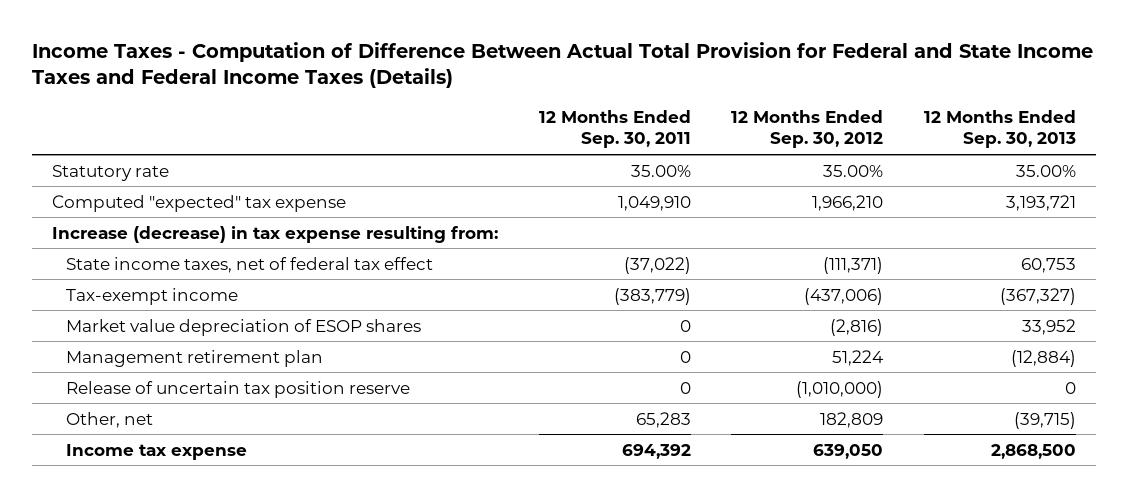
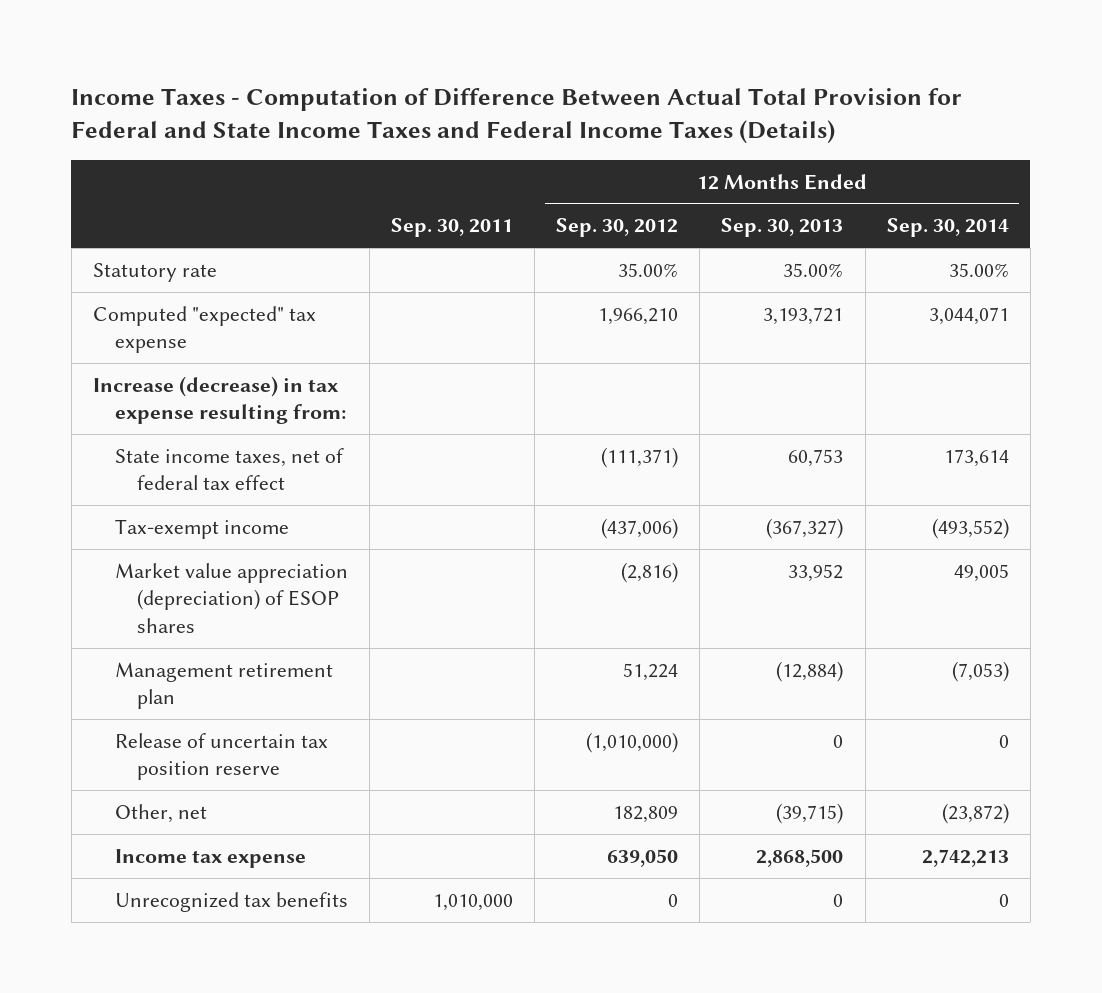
[538,109,691,149] 12 Months Ended Sep. 30, 2011 -> none
none -> [391,218,514,238] Sep. 30, 2011
none -> [886,218,1009,238] Sep. 30, 2014
[65,318,421,336] Market value depreciation of ESOP shares -> [114,562,348,633] Market value appreciation (depreciation) of ESOP shares
none -> [114,891,348,912] Unrecognized tax benefits

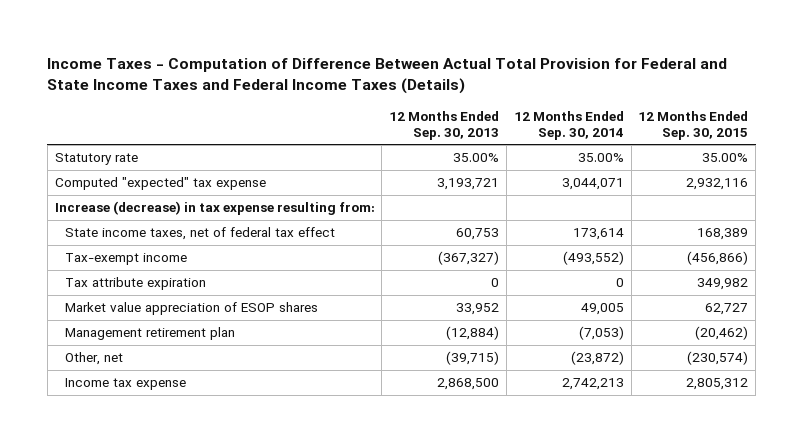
[391,218,514,238] Sep. 30, 2011 -> none
[556,218,679,238] Sep. 30, 2012 -> none
none -> [638,110,749,140] 12 Months Ended Sep. 30, 2015
none -> [64,277,206,291] Tax attribute expiration
[114,562,348,633] Market value appreciation (depreciation) of ESOP shares -> [64,302,318,316] Market value appreciation of ESOP shares
[114,732,328,781] Release of uncertain tax position reserve -> none
[114,891,348,912] Unrecognized tax benefits -> none

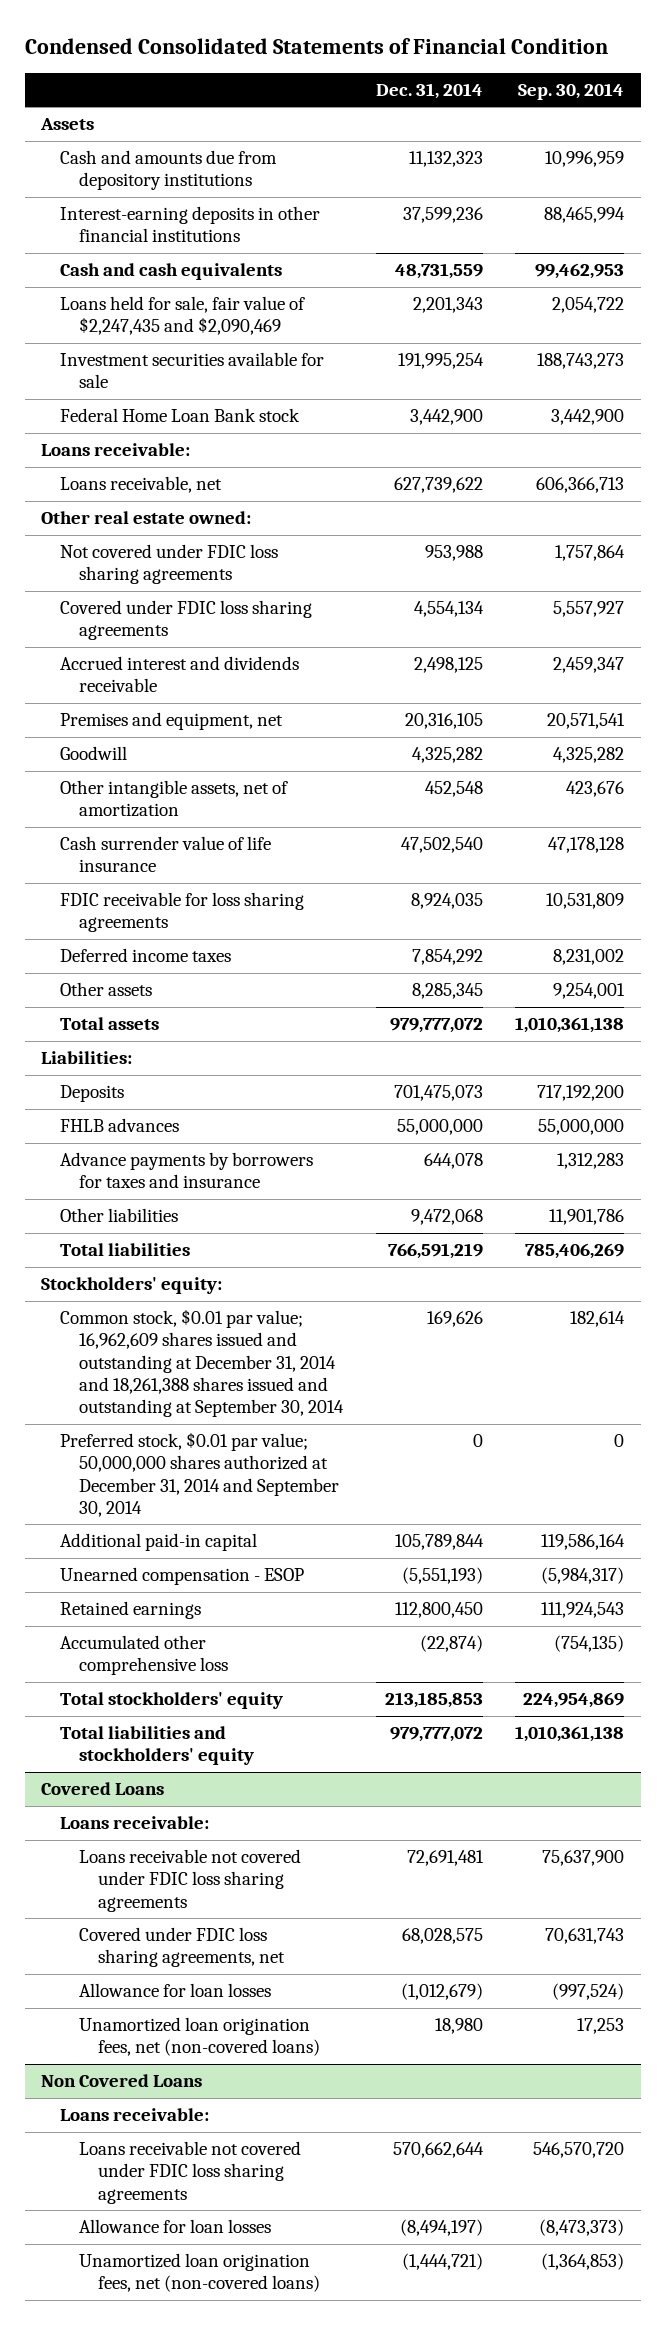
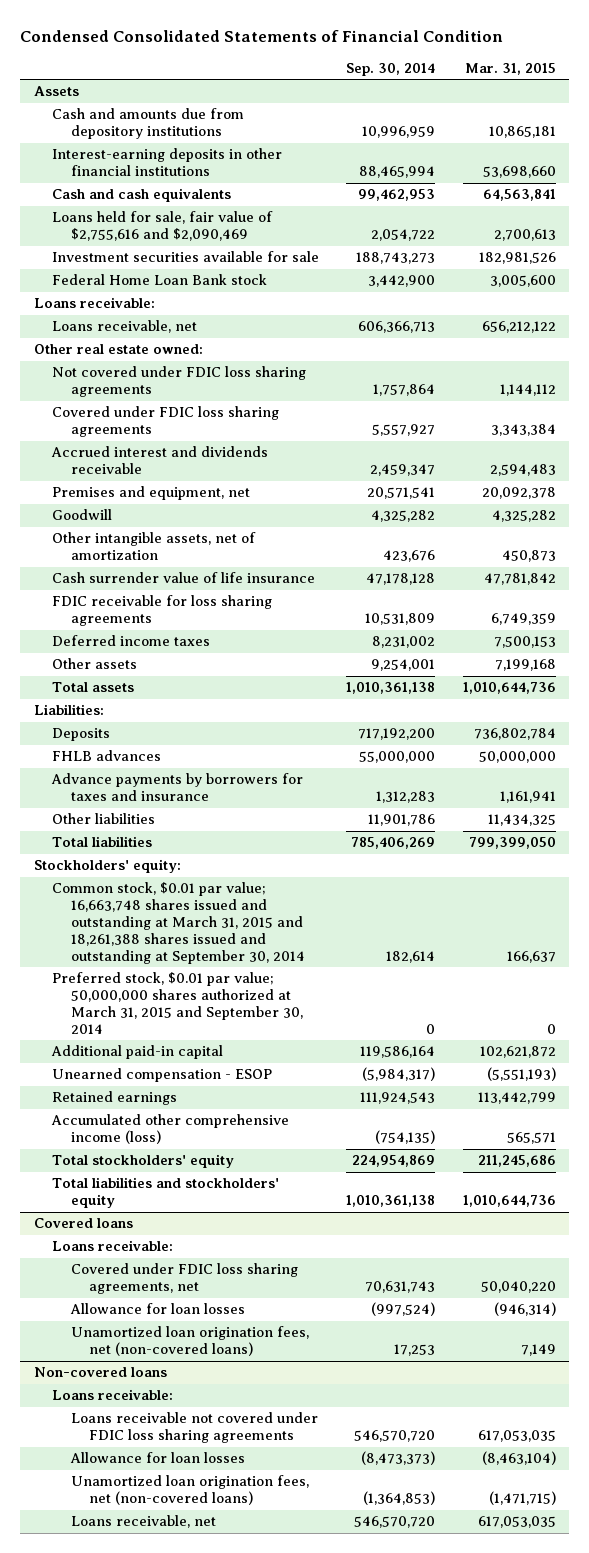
[375,82,483,99] Dec. 31, 2014 -> none
none -> [464,62,556,75] Mar. 31, 2015
[60,296,306,336] Loans held for sale, fair value of $2,247,435 and $2,090,469 -> [52,211,274,242] Loans held for sale, fair value of $2,755,616 and $2,090,469
[60,1309,345,1418] Common stock, $0.01 par value; 16,962,609 shares issued and outstanding at December 31, 2014 and 18,261,388 shares issued and outstanding at September 30, 2014 -> [52,882,305,964] Common stock, $0.01 par value; 16,663,748 shares issued and outstanding at March 31, 2015 and 18,261,388 shares issued and outstanding at September 30, 2014
[60,1432,340,1517] Preferred stock, $0.01 par value; 50,000,000 shares authorized at December 31, 2014 and September 30, 2014 -> [52,972,303,1035] Preferred stock, $0.01 par value; 50,000,000 shares authorized at March 31, 2015 and September 30, 2014
[60,1635,229,1676] Accumulated other comprehensive loss -> [51,1114,290,1145] Accumulated other comprehensive income (loss)
[41,1782,165,1796] Covered Loans -> [33,1218,133,1229] Covered loans
[79,1849,302,1912] Loans receivable not covered under FDIC loss sharing agreements -> none
[41,2074,203,2088] Non Covered Loans -> [33,1367,167,1378] Non-covered loans
none -> [70,1515,216,1529] Loans receivable, net

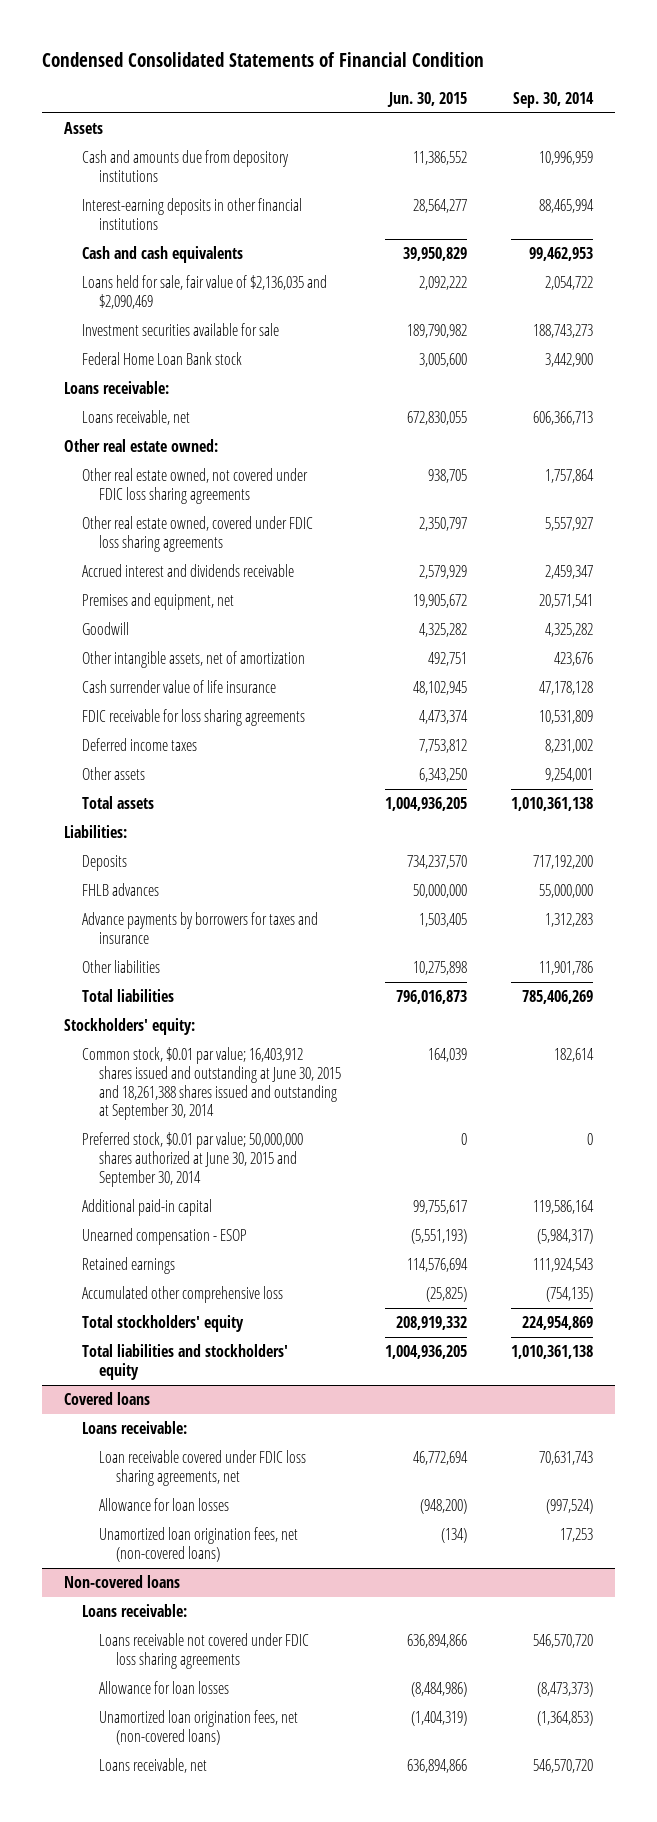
[464,62,556,75] Mar. 31, 2015 -> none
none -> [386,91,467,107] Jun. 30, 2015
[52,211,274,242] Loans held for sale, fair value of $2,755,616 and $2,090,469 -> [81,275,327,310] Loans held for sale, fair value of $2,136,035 and $2,090,469
[52,366,307,398] Not covered under FDIC loss sharing agreements -> [81,468,308,505] Other real estate owned, not covered under FDIC loss sharing agreements
[52,406,280,438] Covered under FDIC loss sharing agreements -> [81,516,313,553] Other real estate owned, covered under FDIC loss sharing agreements
[52,882,305,964] Common stock, $0.01 par value; 16,663,748 shares issued and outstanding at March 31, 2015 and 18,261,388 shares issued and outstanding at September 30, 2014 -> [81,1047,341,1121] Common stock, $0.01 par value; 16,403,912 shares issued and outstanding at June 30, 2015 and 18,261,388 shares issued and outstanding at September 30, 2014
[52,972,303,1035] Preferred stock, $0.01 par value; 50,000,000 shares authorized at March 31, 2015 and September 30, 2014 -> [81,1132,303,1187] Preferred stock, $0.01 par value; 50,000,000 shares authorized at June 30, 2015 and September 30, 2014
[51,1114,290,1145] Accumulated other comprehensive income (loss) -> [81,1286,283,1304] Accumulated other comprehensive loss
[70,1263,298,1295] Covered under FDIC loss sharing agreements, net -> [98,1450,306,1487] Loan receivable covered under FDIC loss sharing agreements, net

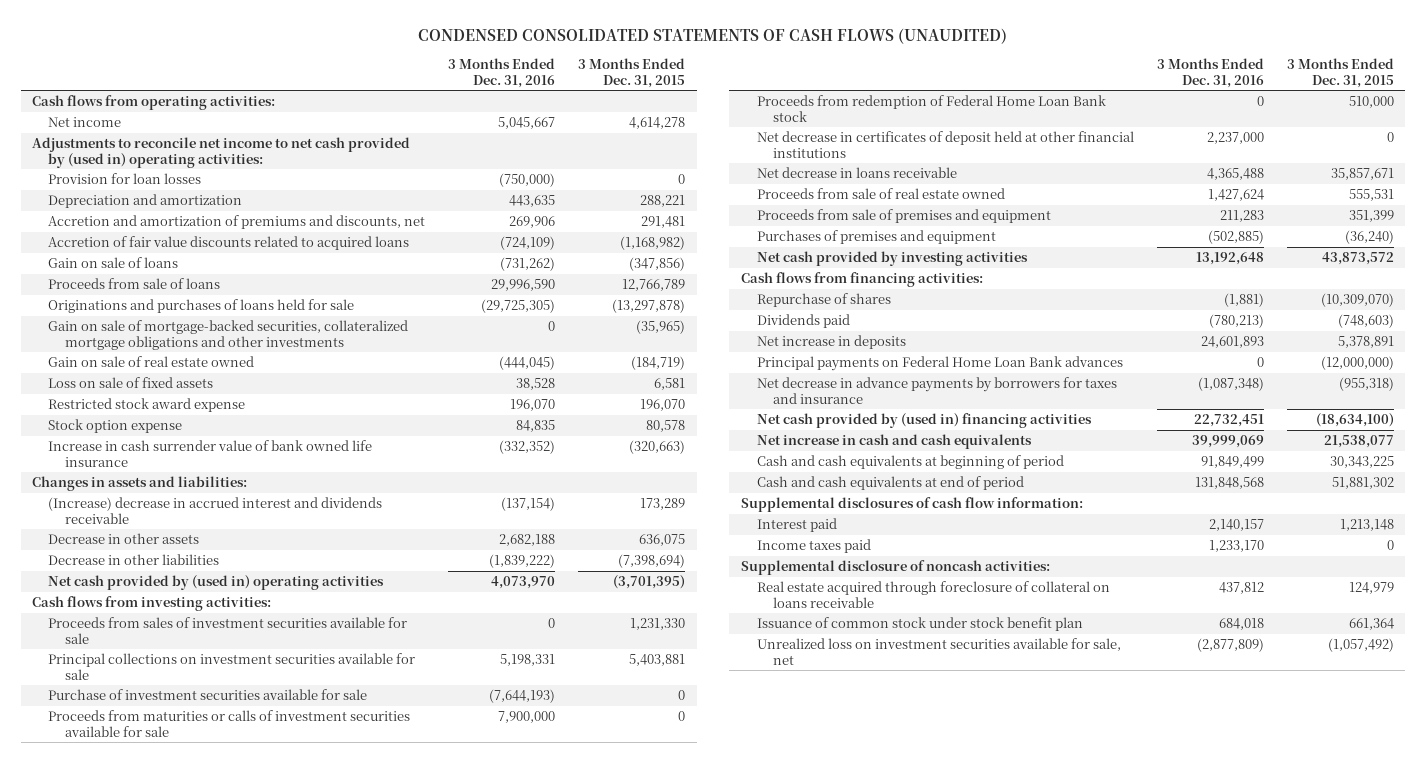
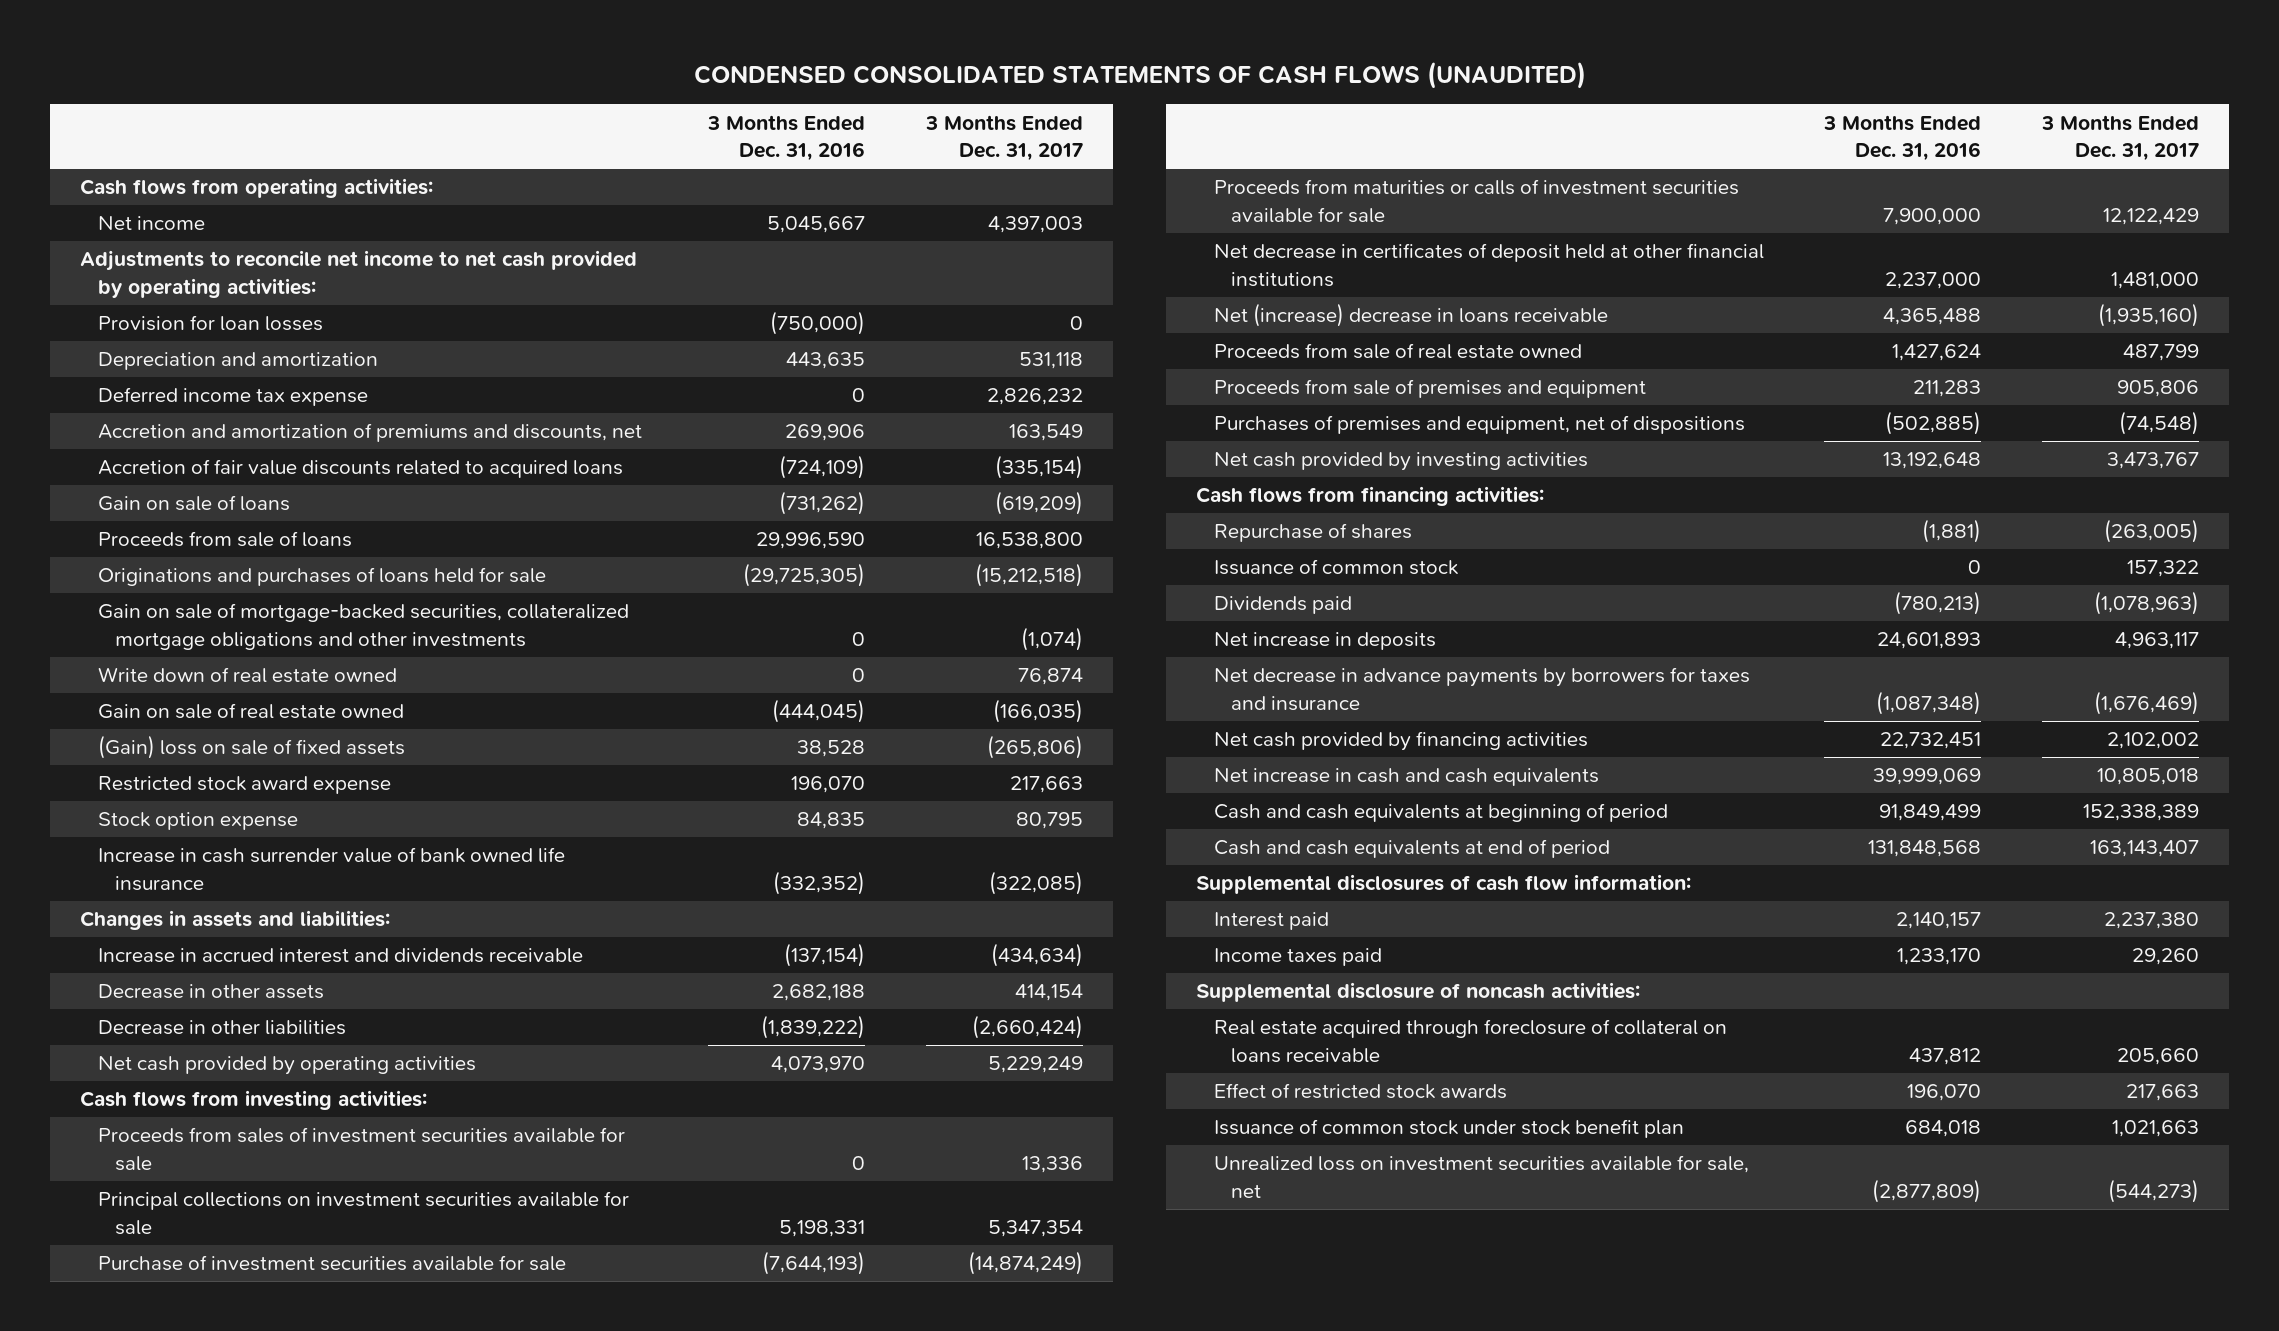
[578,57,686,88] 3 Months Ended Dec. 31, 2015 -> none
none -> [924,114,1083,162] 3 Months Ended Dec. 31, 2017
[32,137,411,168] Adjustments to reconcile net income to net cash provided by (used in) operating activities: -> [80,250,638,298] Adjustments to reconcile net income to net cash provided by operating activities:
none -> [97,387,368,407] Deferred income tax expense
none -> [97,667,397,684] Write down of real estate owned
[48,377,214,389] Loss on sale of fixed assets -> [97,735,405,760] (Gain) loss on sale of fixed assets
[48,497,383,524] (Increase) decrease in accrued interest and dividends receivable -> [97,948,583,964] Increase in accrued interest and dividends receivable
[48,575,385,591] Net cash provided by (used in) operating activities -> [97,1056,476,1076] Net cash provided by operating activities
[756,95,1106,122] Proceeds from redemption of Federal Home Loan Bank stock -> none
[756,167,957,179] Net decrease in loans receivable -> [1213,303,1608,328] Net (increase) decrease in loans receivable
[756,230,996,245] Purchases of premises and equipment -> [1213,415,1745,435] Purchases of premises and equipment, net of dispositions
none -> [1213,559,1458,576] Issuance of common stock
[756,356,1123,372] Principal payments on Federal Home Loan Bank advances -> none
[756,413,1092,429] Net cash provided by (used in) financing activities -> [1213,731,1588,752] Net cash provided by financing activities
none -> [1213,1083,1507,1100] Effect of restricted stock awards

